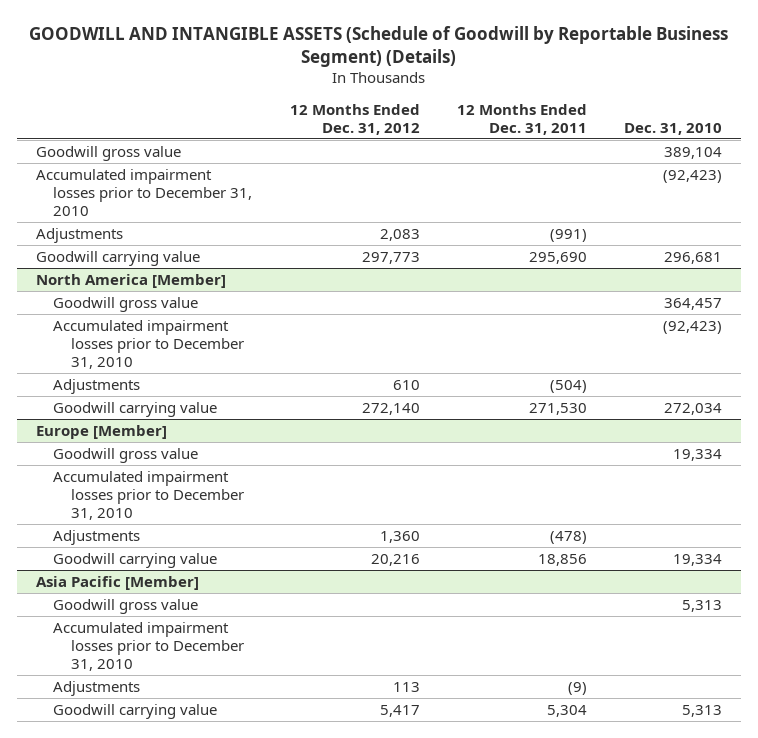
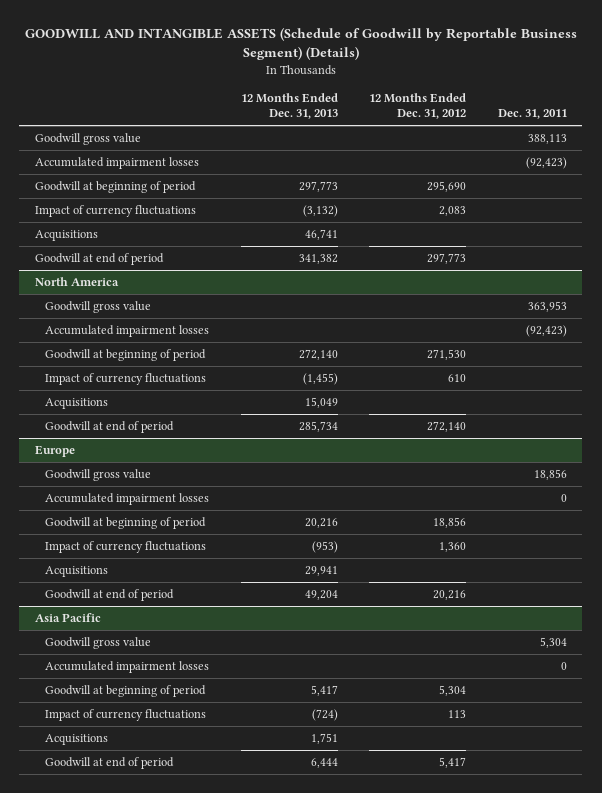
[456,103,587,135] 12 Months Ended Dec. 31, 2011 -> none
[624,122,723,135] Dec. 31, 2010 -> none
none -> [240,93,338,120] 12 Months Ended Dec. 31, 2013
none -> [497,109,567,120] Dec. 31, 2011
[35,168,253,216] Accumulated impairment losses prior to December 31, 2010 -> [34,157,199,170] Accumulated impairment losses
none -> [34,181,196,194] Goodwill at beginning of period
[35,227,123,243] Adjustments -> [34,205,196,218] Impact of currency fluctuations
none -> [34,230,98,242] Acquisitions
[35,250,200,266] Goodwill carrying value -> [34,253,164,266] Goodwill at end of period
[35,273,226,288] North America [Member] -> [34,277,119,287] North America
[53,319,245,369] Accumulated impairment losses prior to December 31, 2010 -> [44,325,209,338] Accumulated impairment losses
none -> [44,349,206,362] Goodwill at beginning of period
[53,378,141,394] Adjustments -> [44,373,206,386] Impact of currency fluctuations
none -> [44,398,108,410] Acquisitions
[53,401,218,417] Goodwill carrying value -> [44,421,174,434] Goodwill at end of period
[35,424,167,439] Europe [Member] -> [34,445,75,458] Europe
[53,470,245,520] Accumulated impairment losses prior to December 31, 2010 -> [44,493,209,506] Accumulated impairment losses
none -> [44,517,206,530] Goodwill at beginning of period
[53,529,141,545] Adjustments -> [44,541,206,554] Impact of currency fluctuations
none -> [44,566,108,578] Acquisitions
[53,552,218,568] Goodwill carrying value -> [44,589,174,602] Goodwill at end of period
[35,575,199,590] Asia Pacific [Member] -> [34,613,101,623] Asia Pacific
[53,621,245,671] Accumulated impairment losses prior to December 31, 2010 -> [44,661,209,674] Accumulated impairment losses
none -> [44,685,206,698] Goodwill at beginning of period
[53,680,141,696] Adjustments -> [44,709,206,722] Impact of currency fluctuations
none -> [44,734,108,746] Acquisitions
[53,703,218,719] Goodwill carrying value -> [44,757,174,770] Goodwill at end of period

